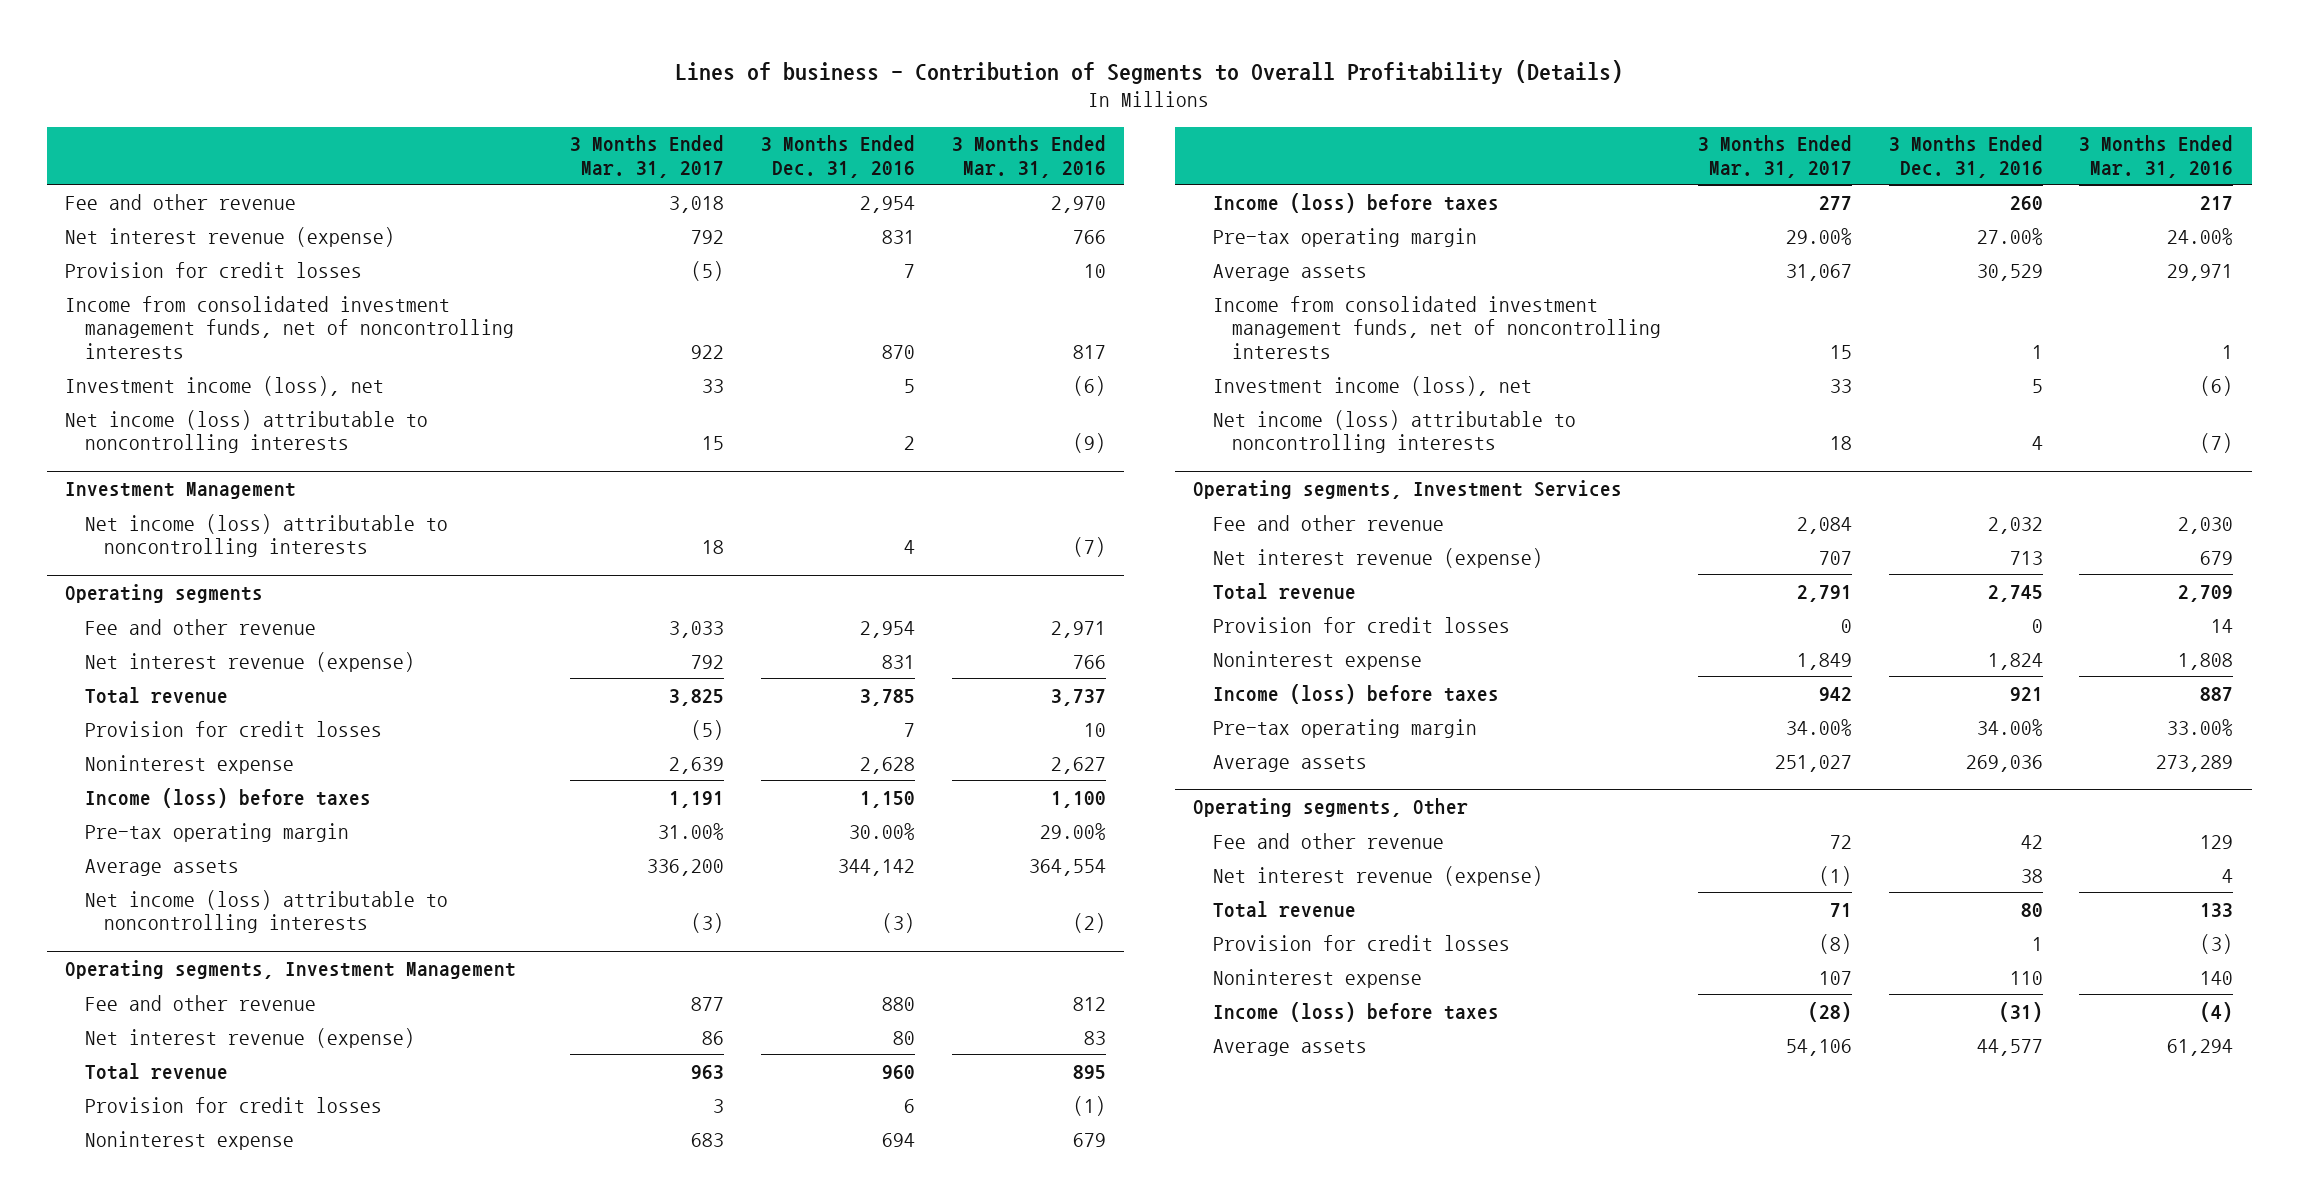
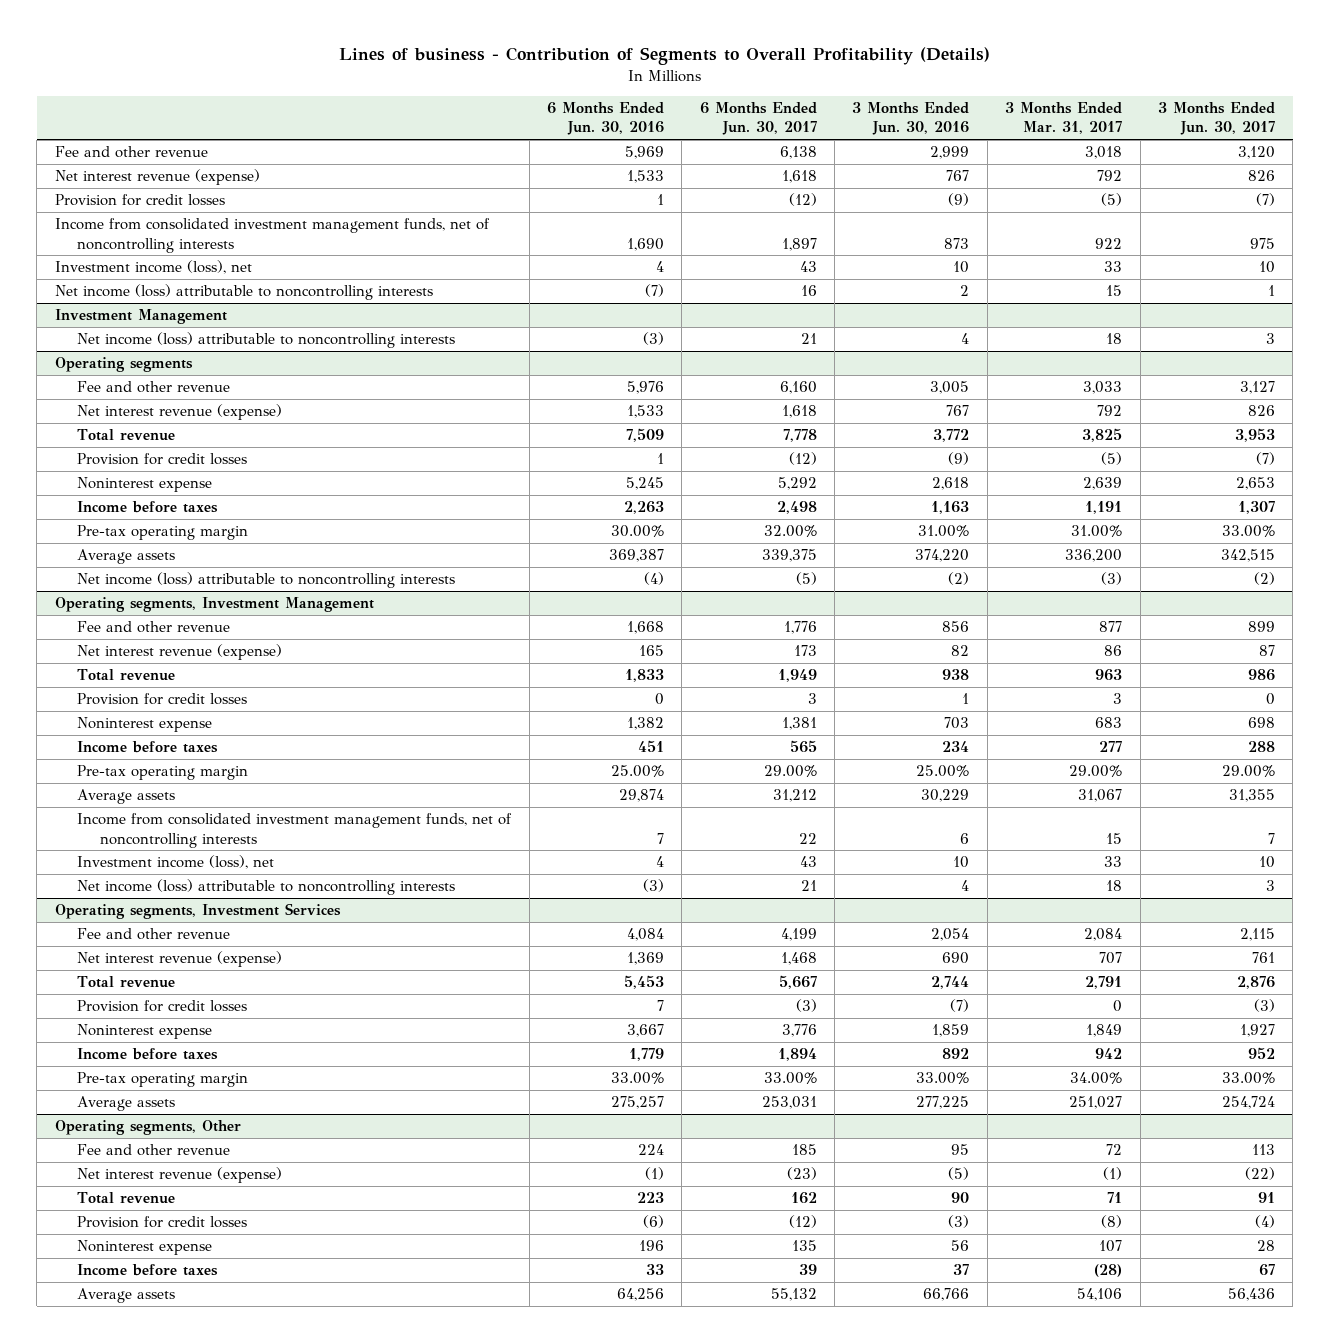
[760,135,915,178] 3 Months Ended Dec. 31, 2016 -> none
[951,135,1106,178] 3 Months Ended Mar. 31, 2016 -> none
none -> [547,102,665,136] 6 Months Ended Jun. 30, 2016
none -> [699,102,817,136] 6 Months Ended Jun. 30, 2017
none -> [852,102,970,136] 3 Months Ended Jun. 30, 2016
none -> [1157,102,1275,136] 3 Months Ended Jun. 30, 2017
[84,787,371,808] Income (loss) before taxes -> [77,501,219,514] Income before taxes
[1212,192,1499,213] Income (loss) before taxes -> [77,741,219,754] Income before taxes
[1212,683,1499,704] Income (loss) before taxes -> [77,1048,219,1061] Income before taxes
[1212,1001,1499,1022] Income (loss) before taxes -> [77,1264,219,1277] Income before taxes

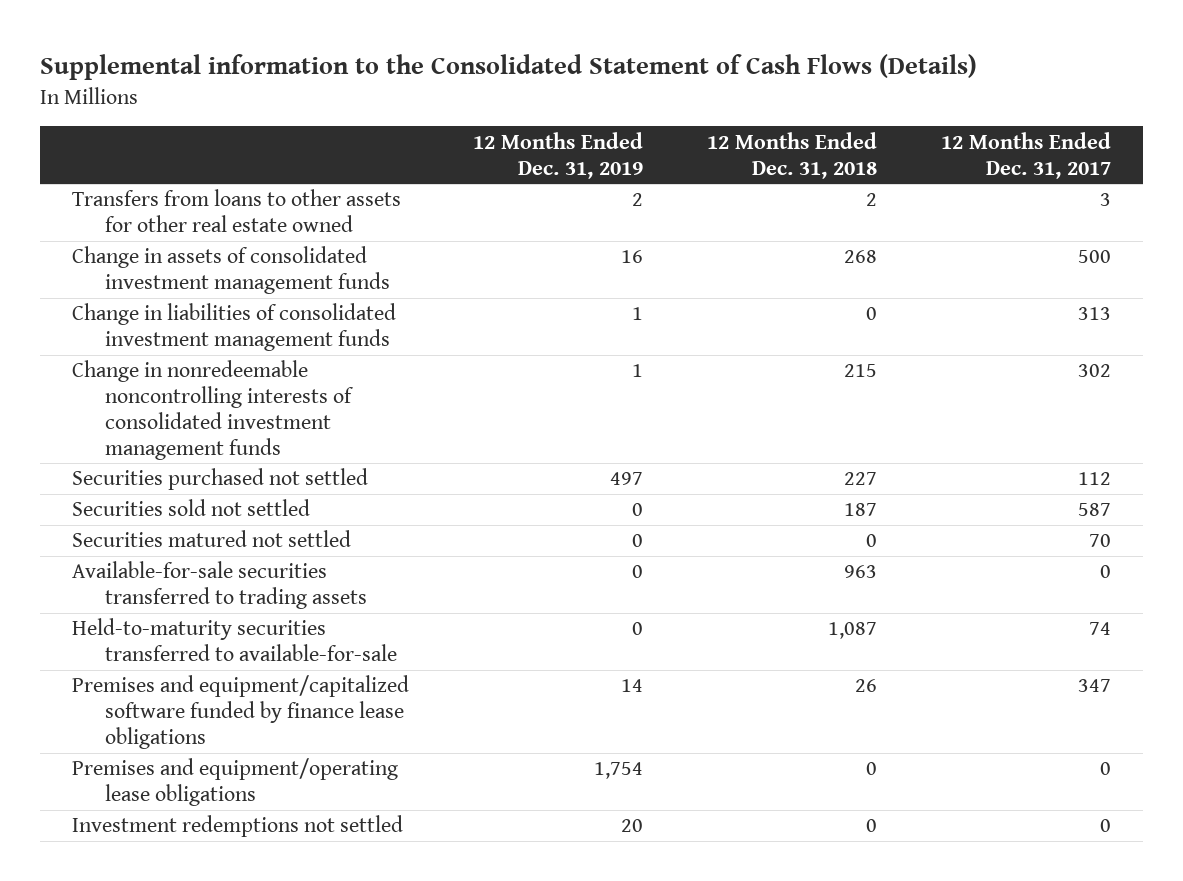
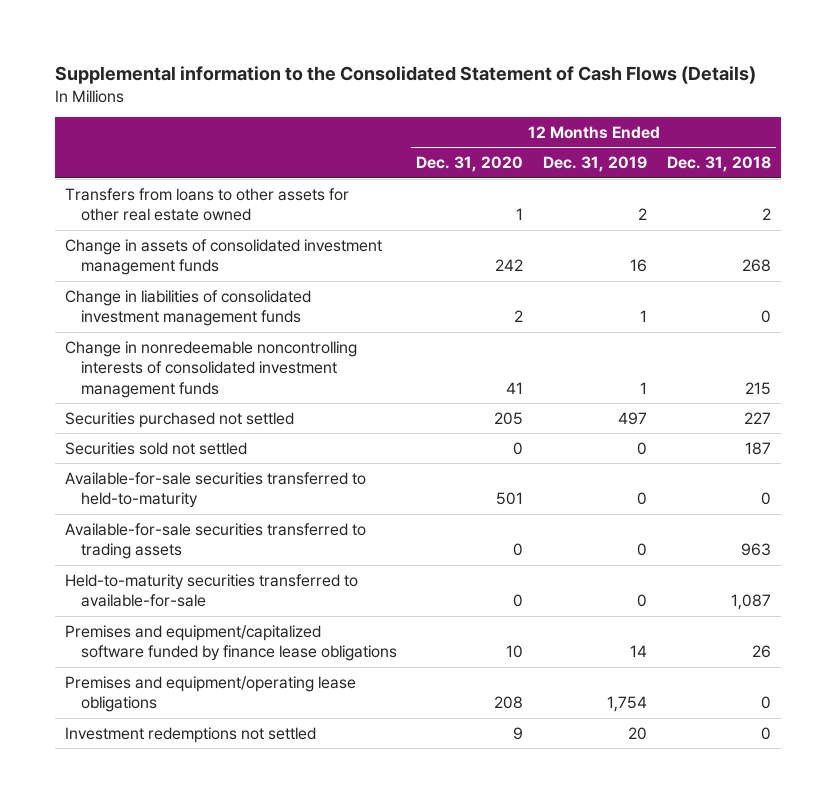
[941,131,1112,179] 12 Months Ended Dec. 31, 2017 -> none
none -> [416,156,524,173] Dec. 31, 2020
[71,530,351,548] Securities matured not settled -> none
none -> [65,471,367,509] Available-for-sale securities transferred to held-to-maturity

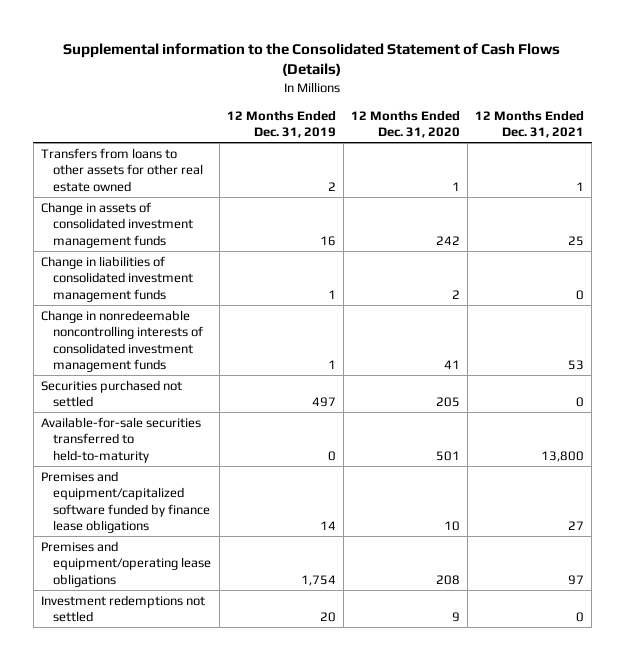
[666,156,771,173] Dec. 31, 2018 -> none
none -> [475,109,585,139] 12 Months Ended Dec. 31, 2021
[65,441,248,455] Securities sold not settled -> none
[65,522,367,560] Available-for-sale securities transferred to trading assets -> none
[65,573,359,608] Held-to-maturity securities transferred to available-for-sale -> none

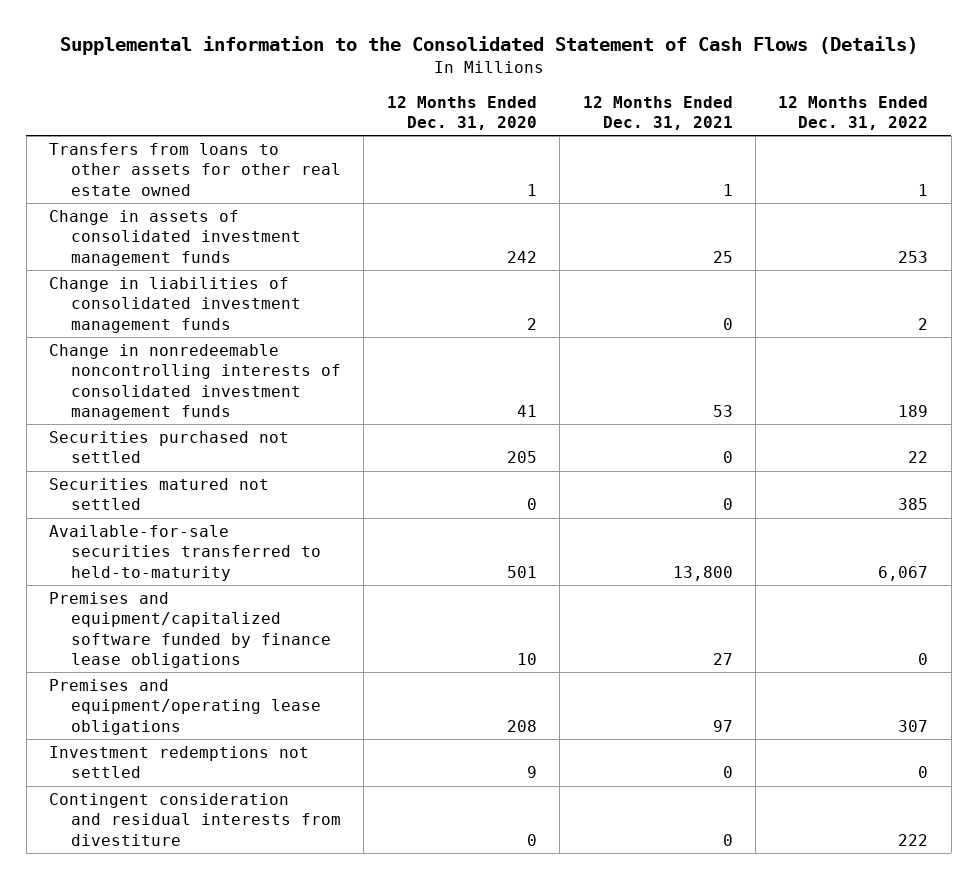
[226,109,336,139] 12 Months Ended Dec. 31, 2019 -> none
none -> [778,95,929,130] 12 Months Ended Dec. 31, 2022
none -> [49,477,270,511] Securities matured not settled
none -> [49,792,341,846] Contingent consideration and residual interests from divestiture

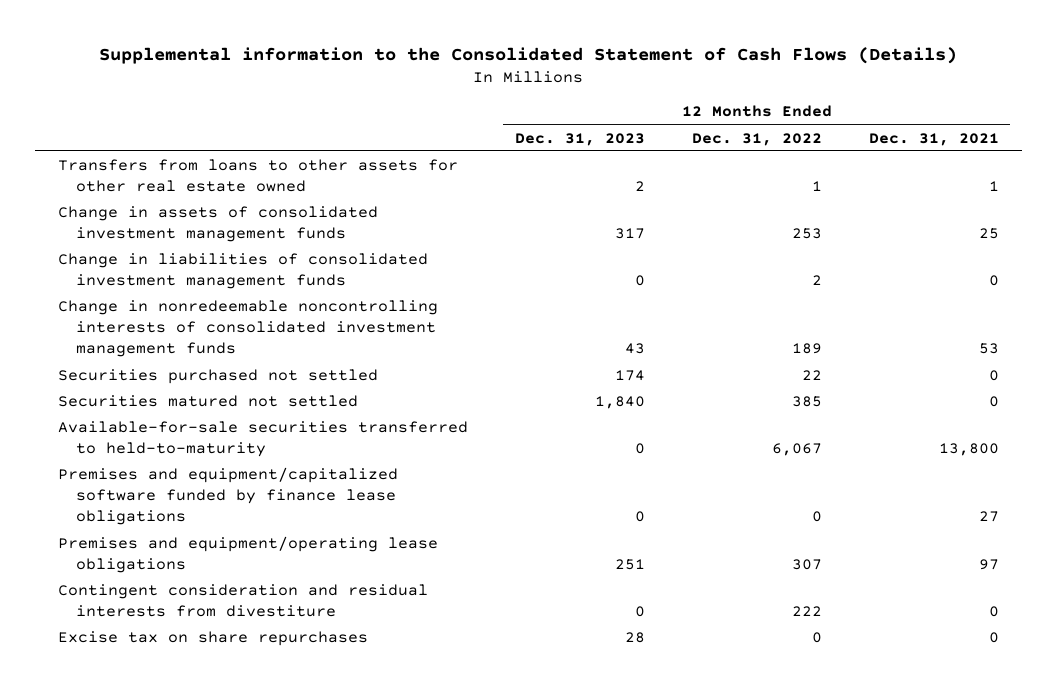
[386,95,537,130] 12 Months Ended Dec. 31, 2020 -> none
none -> [514,132,645,146] Dec. 31, 2023
[49,745,310,779] Investment redemptions not settled -> none
none -> [57,631,368,647] Excise tax on share repurchases

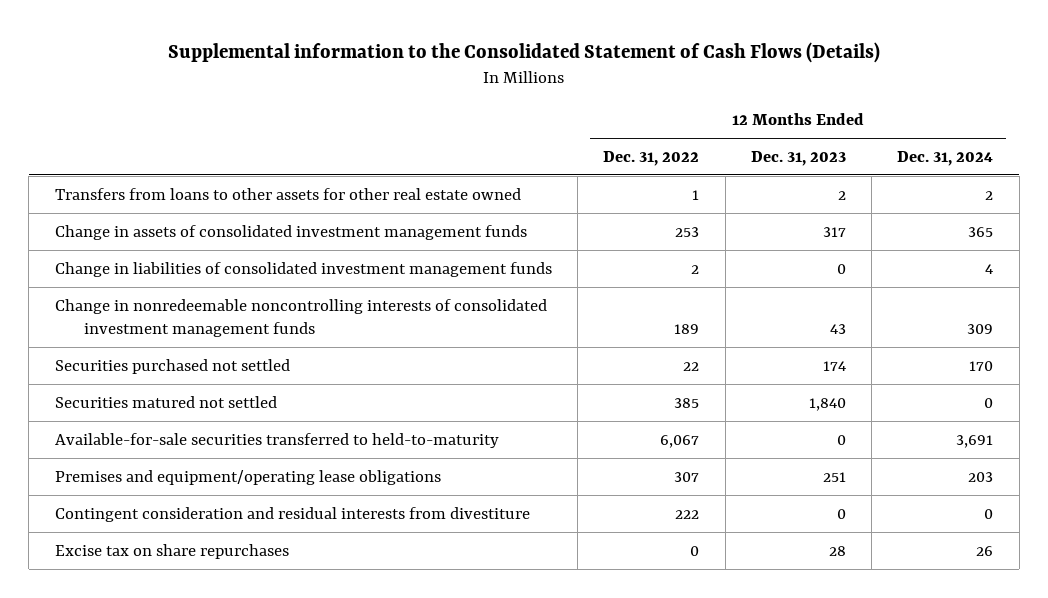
[868,132,999,146] Dec. 31, 2021 -> none
none -> [897,150,994,166] Dec. 31, 2024
[57,467,398,526] Premises and equipment/capitalized software funded by finance lease obligations -> none

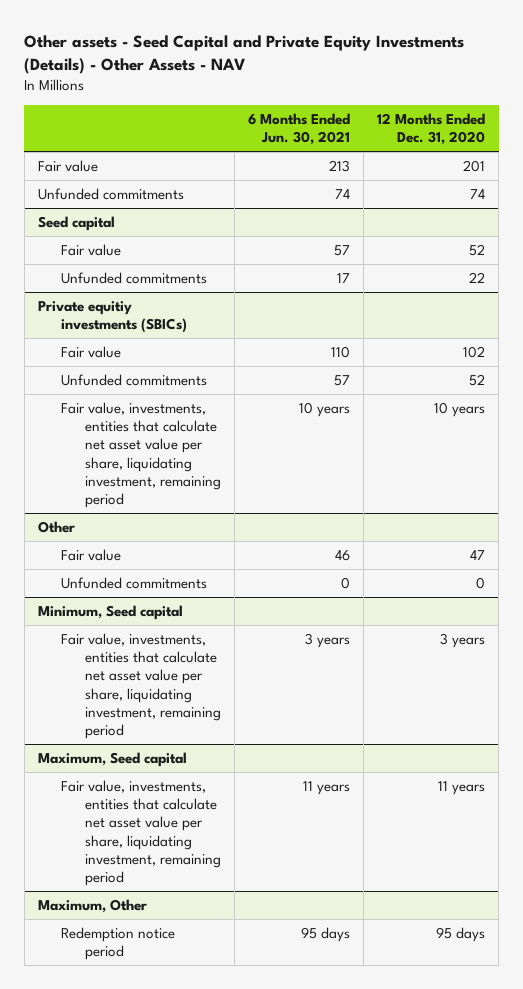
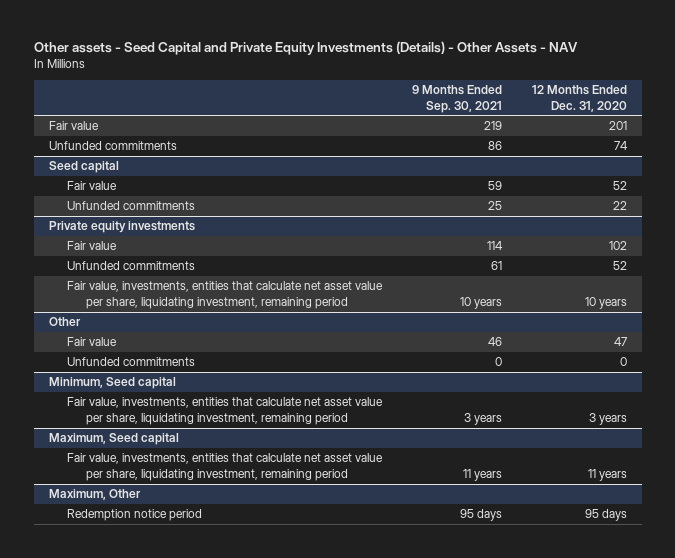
[247,113,350,146] 6 Months Ended Jun. 30, 2021 -> none
none -> [412,85,503,113] 9 Months Ended Sep. 30, 2021
[38,300,188,334] Private equitiy investments (SBICs) -> [48,221,195,234] Private equity investments

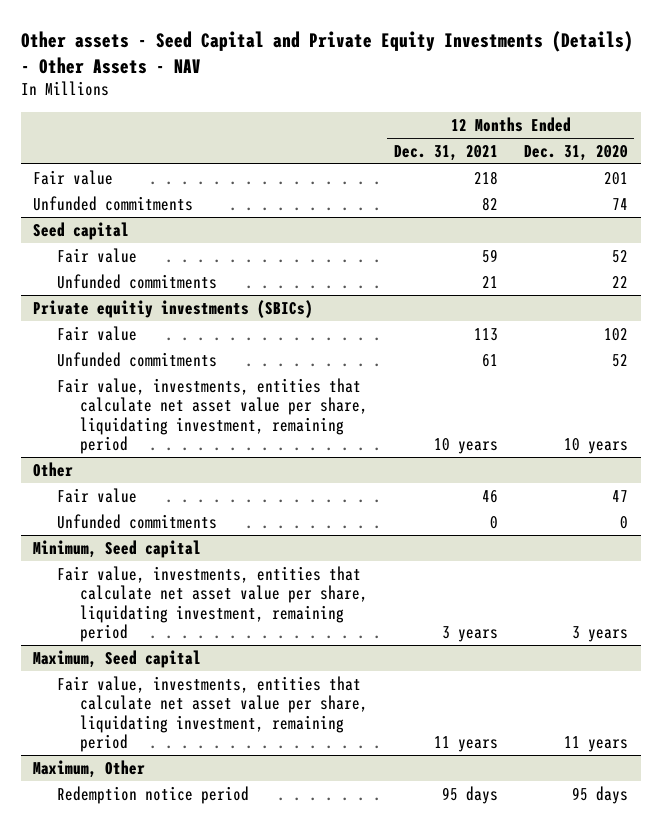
[412,85,503,113] 9 Months Ended Sep. 30, 2021 -> none
none -> [393,144,498,161] Dec. 31, 2021
[48,221,195,234] Private equity investments -> [33,299,314,318] Private equitiy investments (SBICs)

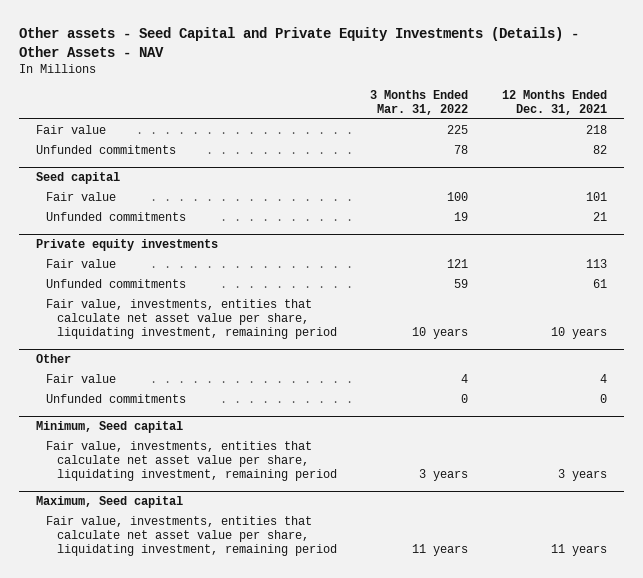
[523,144,628,161] Dec. 31, 2020 -> none
none -> [370,90,469,116] 3 Months Ended Mar. 31, 2022
[481,248,498,263] 59 -> [585,191,607,201] 101
[33,299,314,318] Private equitiy investments (SBICs) -> [35,238,218,251] Private equity investments
[481,489,498,503] 46 -> [599,373,607,383] 4
[33,759,146,778] Maximum, Other -> none
[56,785,249,804] Redemption notice period -> none

